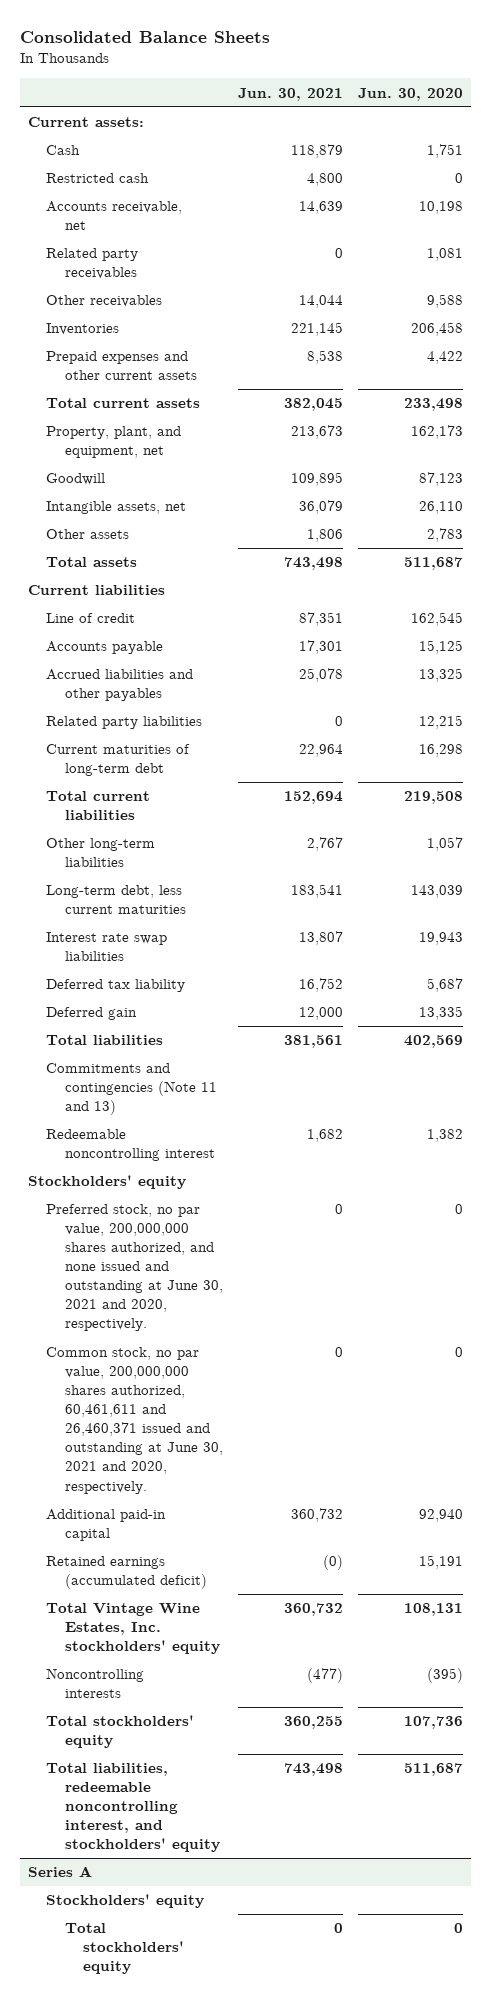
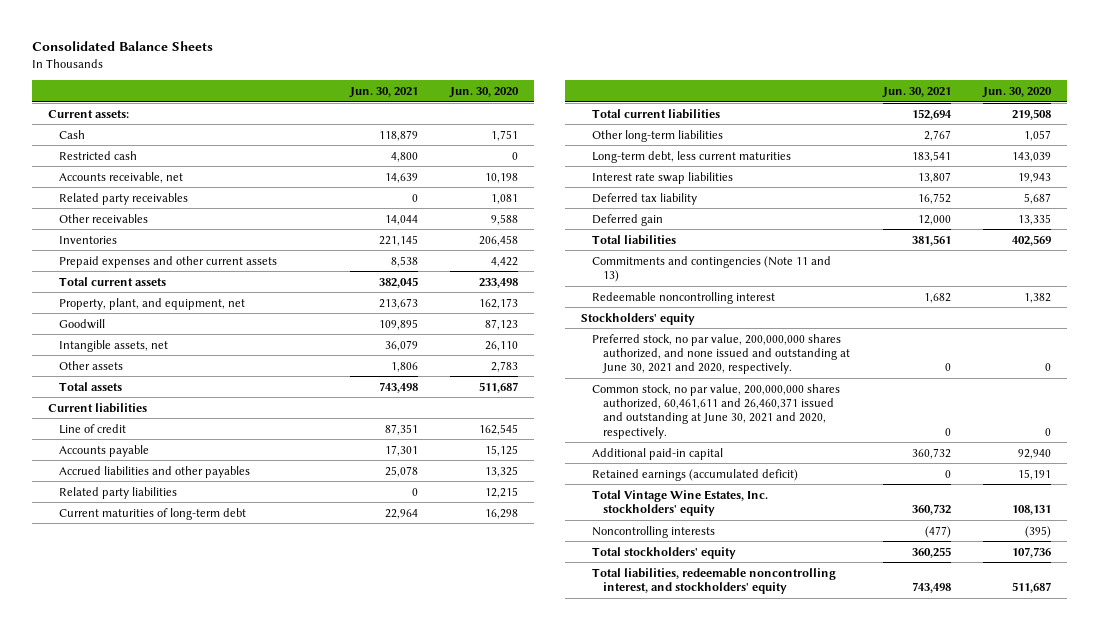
[322,1555,343,1571] (0) -> [944,469,951,478] 0
[27,1866,92,1878] Series A -> none
[46,1894,205,1909] Stockholders' equity -> none
[64,1923,185,1975] Total stockholders' equity -> none

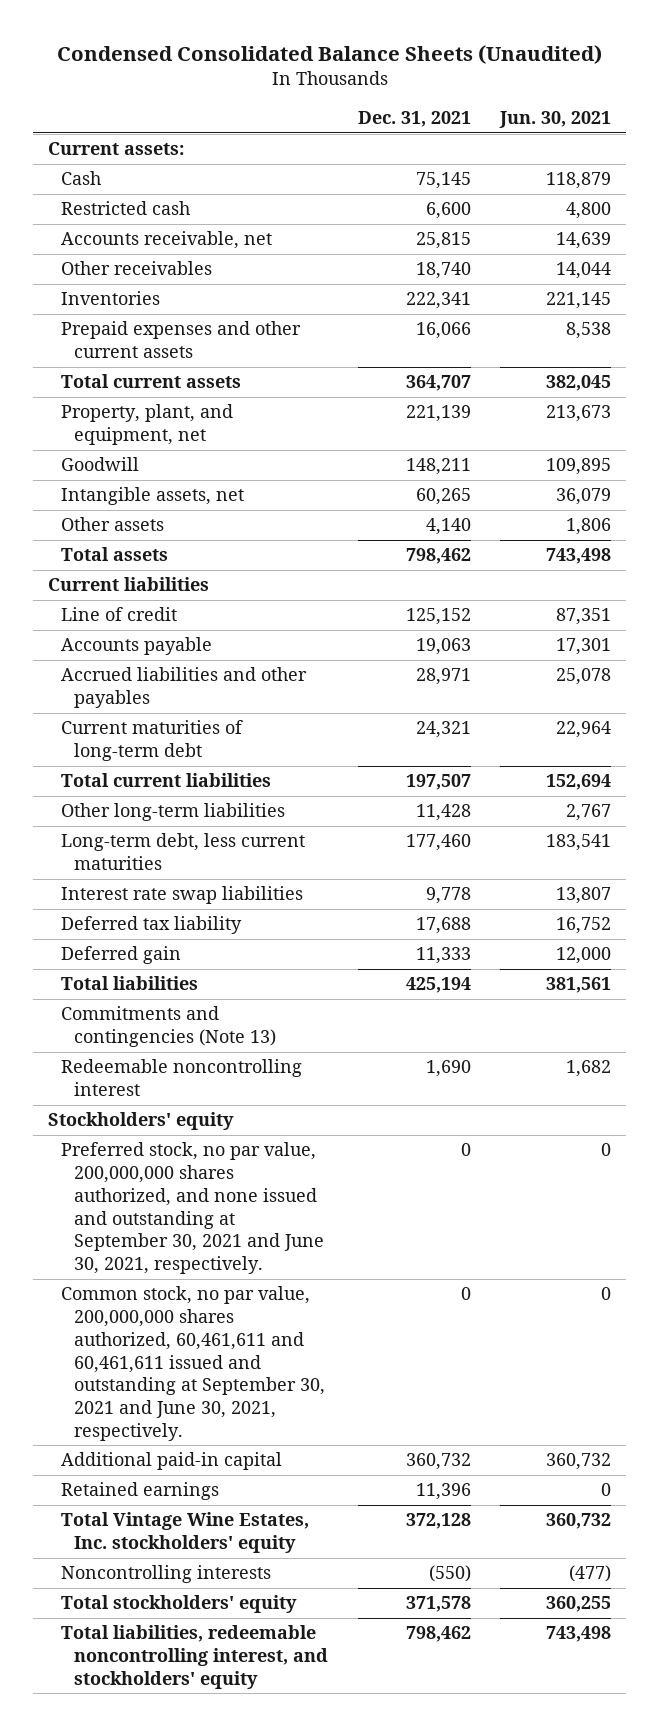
[32,41,214,52] Consolidated Balance Sheets -> [56,44,602,64] Condensed Consolidated Balance Sheets (Unaudited)
[448,86,519,98] Jun. 30, 2020 -> none
none -> [357,111,471,128] Dec. 31, 2021
[59,192,189,205] Related party receivables -> none
[59,486,178,499] Related party liabilities -> none
[592,255,832,283] Commitments and contingencies (Note 11 and 13) -> [61,1006,277,1048] Commitments and contingencies (Note 13)
[592,333,851,375] Preferred stock, no par value, 200,000,000 shares authorized, and none issued and outstanding at June 30, 2021 and 2020, respectively. -> [61,1142,325,1275] Preferred stock, no par value, 200,000,000 shares authorized, and none issued and outstanding at September 30, 2021 and June 30, 2021, respectively.
[592,383,841,439] Common stock, no par value, 200,000,000 shares authorized, 60,461,611 and 26,460,371 issued and outstanding at June 30, 2021 and 2020, respectively. -> [61,1286,326,1441] Common stock, no par value, 200,000,000 shares authorized, 60,461,611 and 60,461,611 issued and outstanding at September 30, 2021 and June 30, 2021, respectively.
[592,468,799,481] Retained earnings (accumulated deficit) -> [61,1482,220,1501] Retained earnings

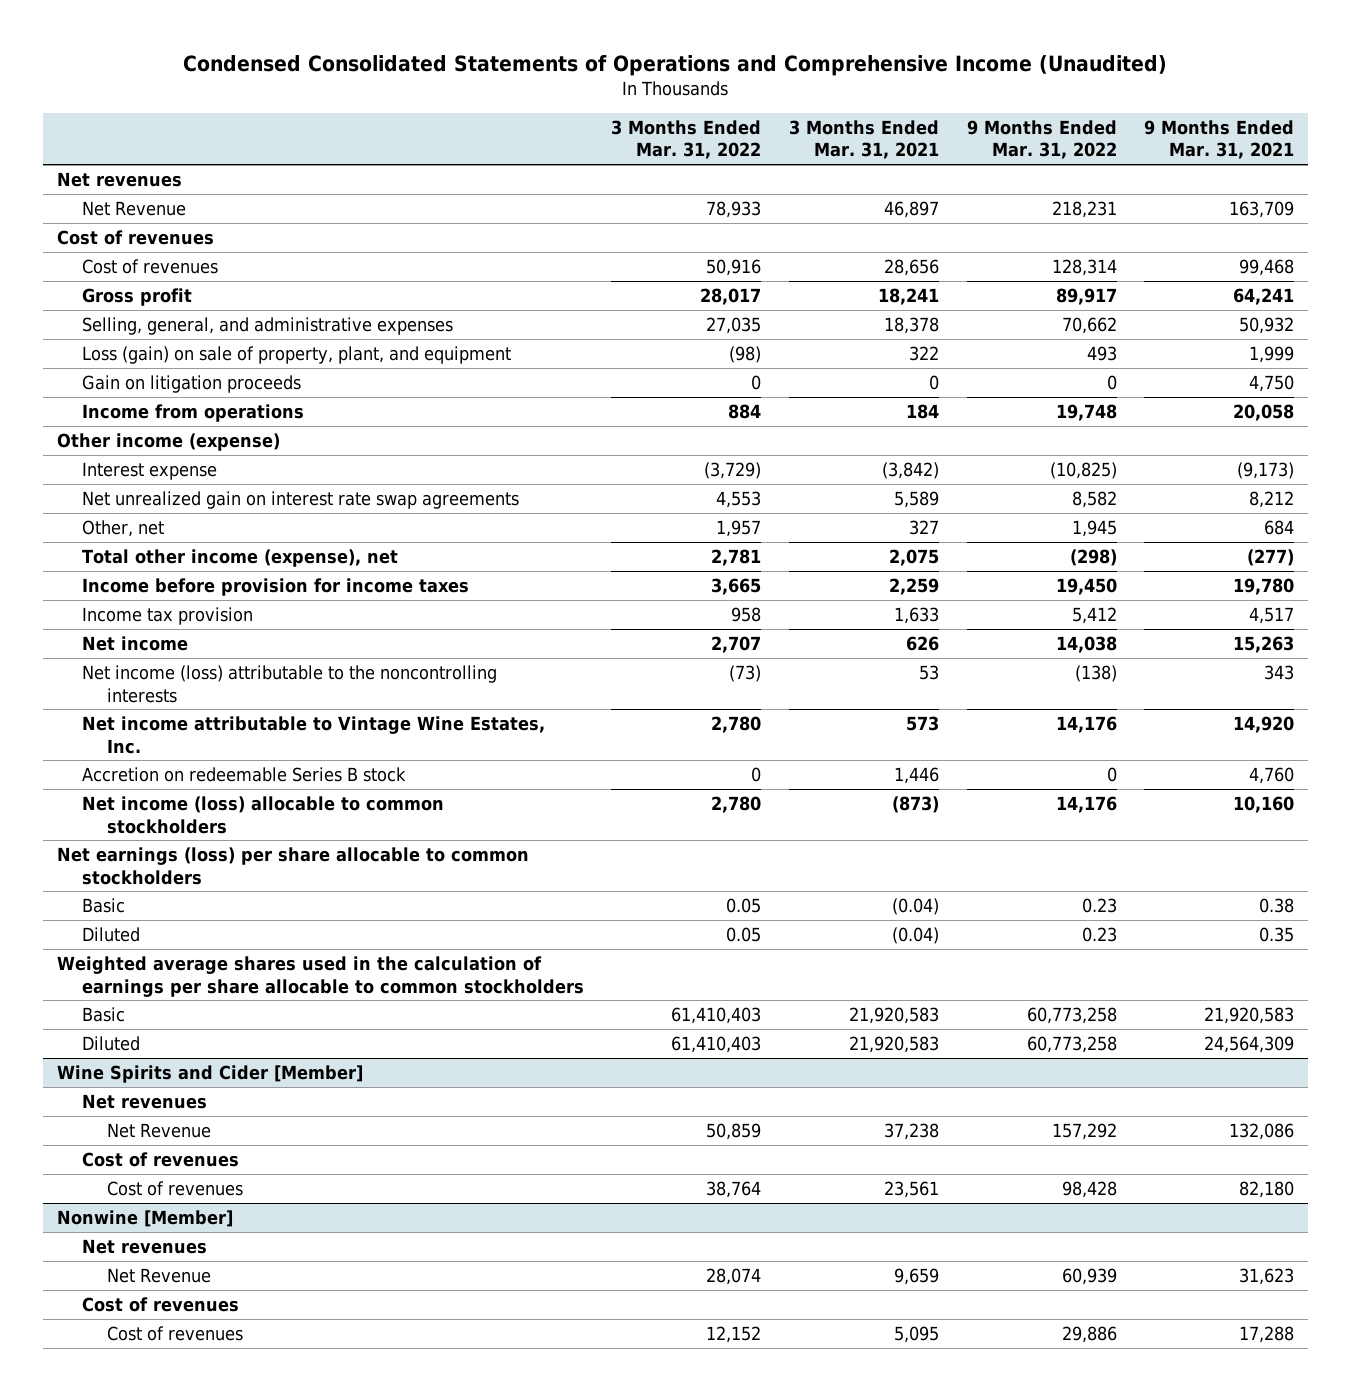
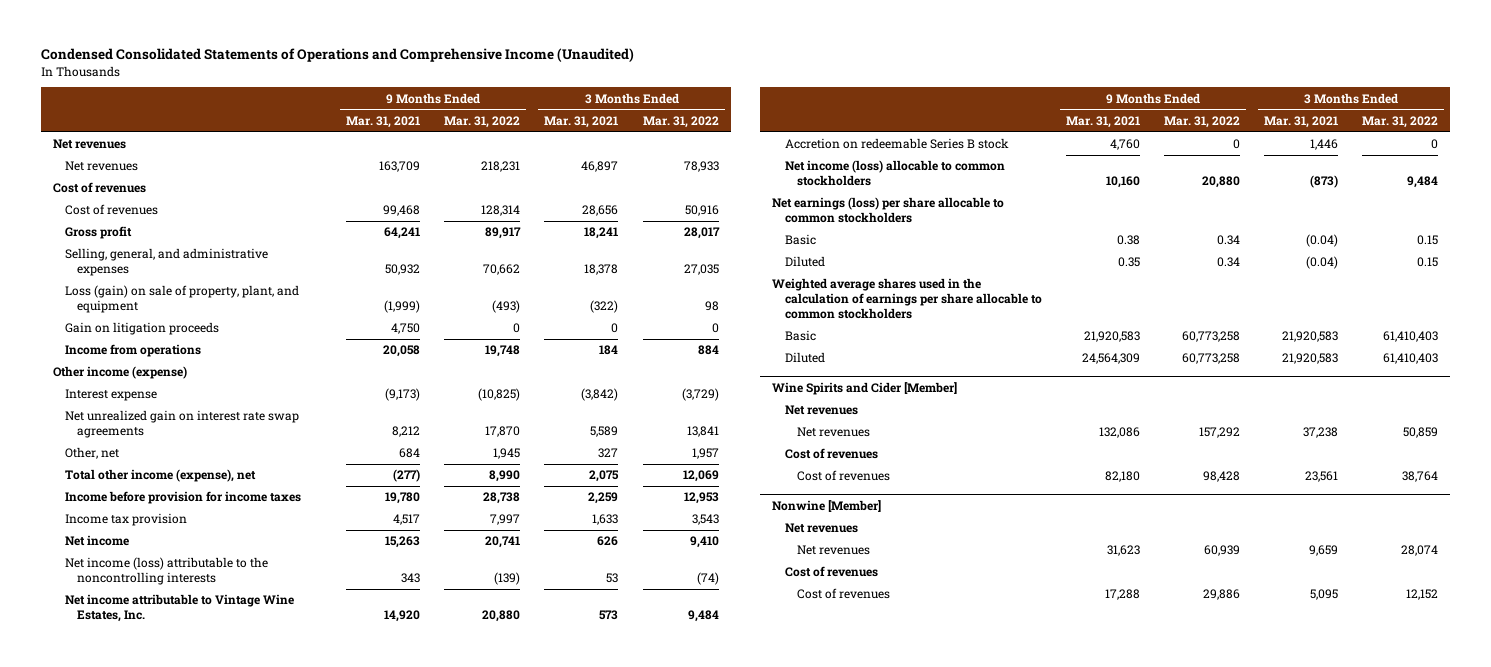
[81,200,186,216] Net Revenue -> [65,161,139,172] Net revenues
[729,345,762,363] (98) -> [704,301,719,312] 98
[908,345,939,361] 322 -> [590,300,619,314] (322)
[1086,345,1117,361] 493 -> [492,300,521,314] (493)
[1249,345,1295,363] 1,999 -> [384,300,421,314] (1,999)
[716,490,762,508] 4,553 -> [686,426,719,438] 13,841
[1071,490,1117,508] 8,582 -> [485,426,521,438] 17,870
[711,548,762,566] 2,781 -> [682,470,719,483] 12,069
[1069,548,1117,566] (298) -> [489,470,521,483] 8,990
[711,577,762,595] 3,665 -> [683,492,719,505] 12,953
[1055,577,1117,595] 19,450 -> [483,492,521,505] 28,738
[731,606,762,622] 958 -> [691,514,719,526] 3,543
[1071,606,1117,624] 5,412 -> [490,514,521,526] 7,997
[711,635,762,653] 2,707 -> [689,536,719,549] 9,410
[1055,635,1117,653] 14,038 -> [485,536,521,549] 20,741
[729,664,762,682] (73) -> [696,572,719,586] (74)
[1074,664,1117,682] (138) -> [494,572,521,586] (139)
[711,715,762,733] 2,780 -> [687,610,719,623] 9,484
[1055,715,1117,733] 14,176 -> [482,610,521,623] 20,880
[711,795,762,813] 2,780 -> [1407,176,1439,189] 9,484
[1055,795,1117,813] 14,176 -> [1201,176,1240,189] 20,880
[726,897,762,913] 0.05 -> [1417,235,1439,246] 0.15
[1081,897,1117,913] 0.23 -> [1216,235,1240,246] 0.34
[726,926,762,942] 0.05 -> [1417,257,1439,268] 0.15
[1081,926,1117,942] 0.23 -> [1216,257,1240,268] 0.34
[106,1122,211,1138] Net Revenue -> [796,427,870,438] Net revenues
[106,1267,211,1283] Net Revenue -> [796,545,870,556] Net revenues

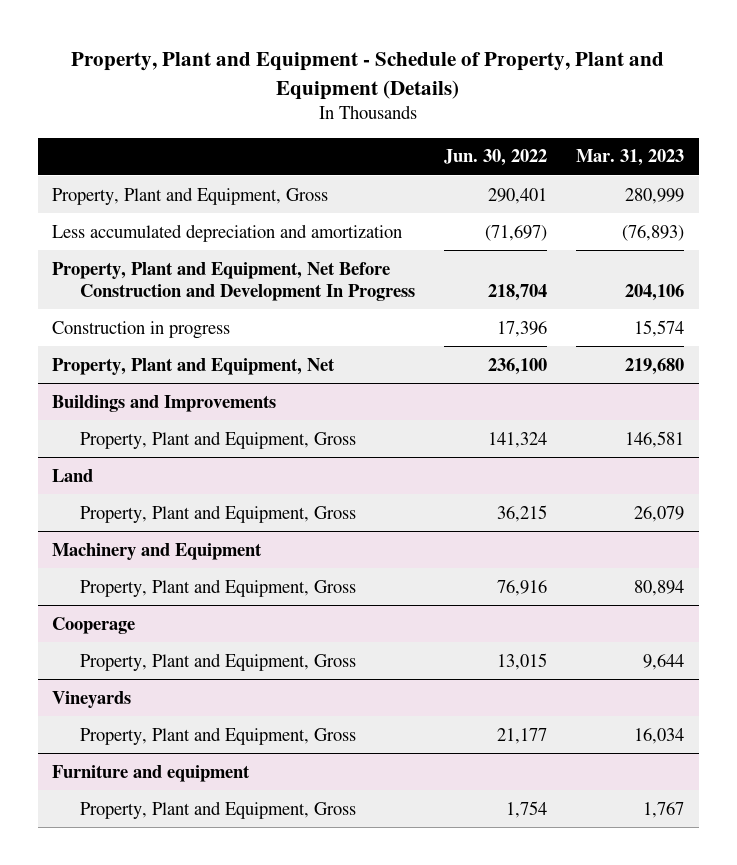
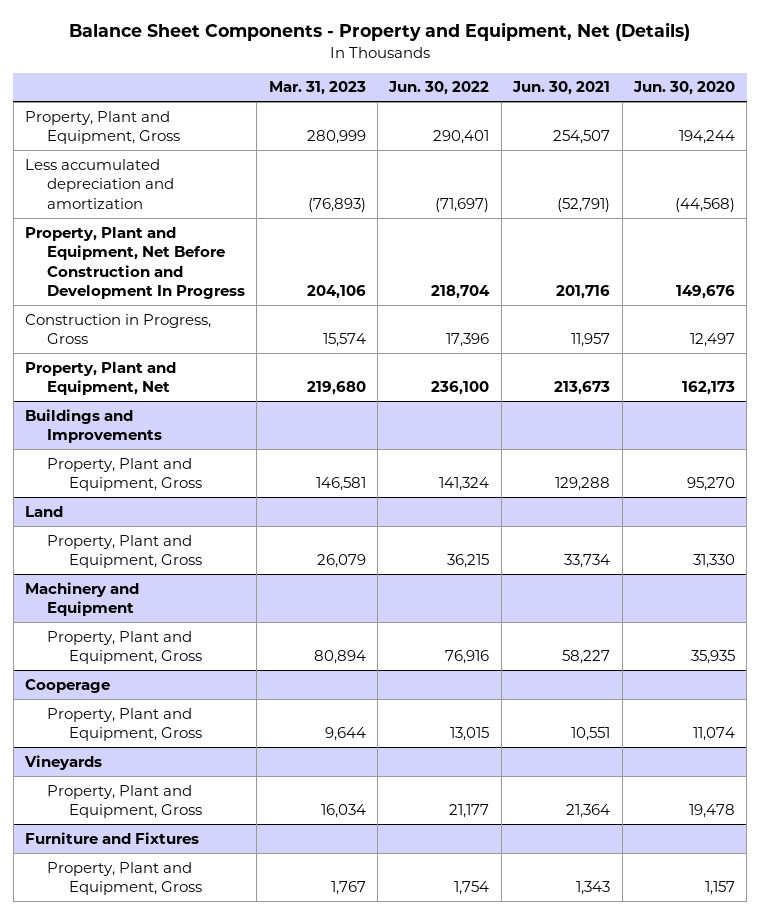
[71,52,665,100] Property, Plant and Equipment - Schedule of Property, Plant and Equipment (Details) -> [69,22,691,42] Balance Sheet Components - Property and Equipment, Net (Details)
none -> [512,81,611,96] Jun. 30, 2021
none -> [632,81,735,96] Jun. 30, 2020
[52,320,231,339] Construction in progress -> [25,313,212,345] Construction in Progress, Gross
[52,764,251,782] Furniture and equipment -> [25,831,200,844] Furniture and Fixtures

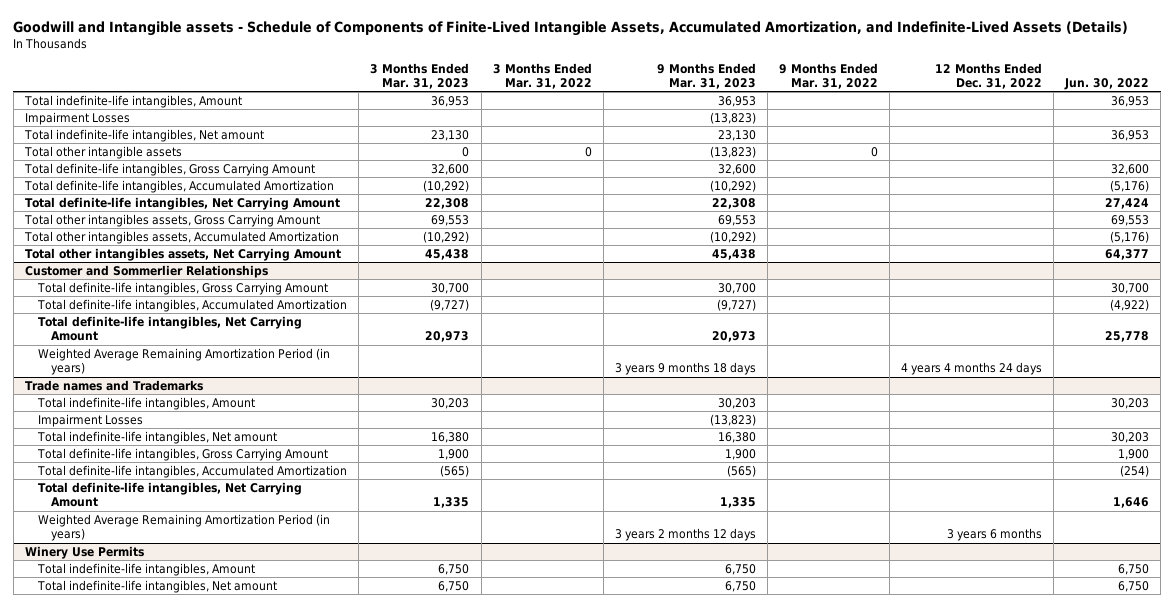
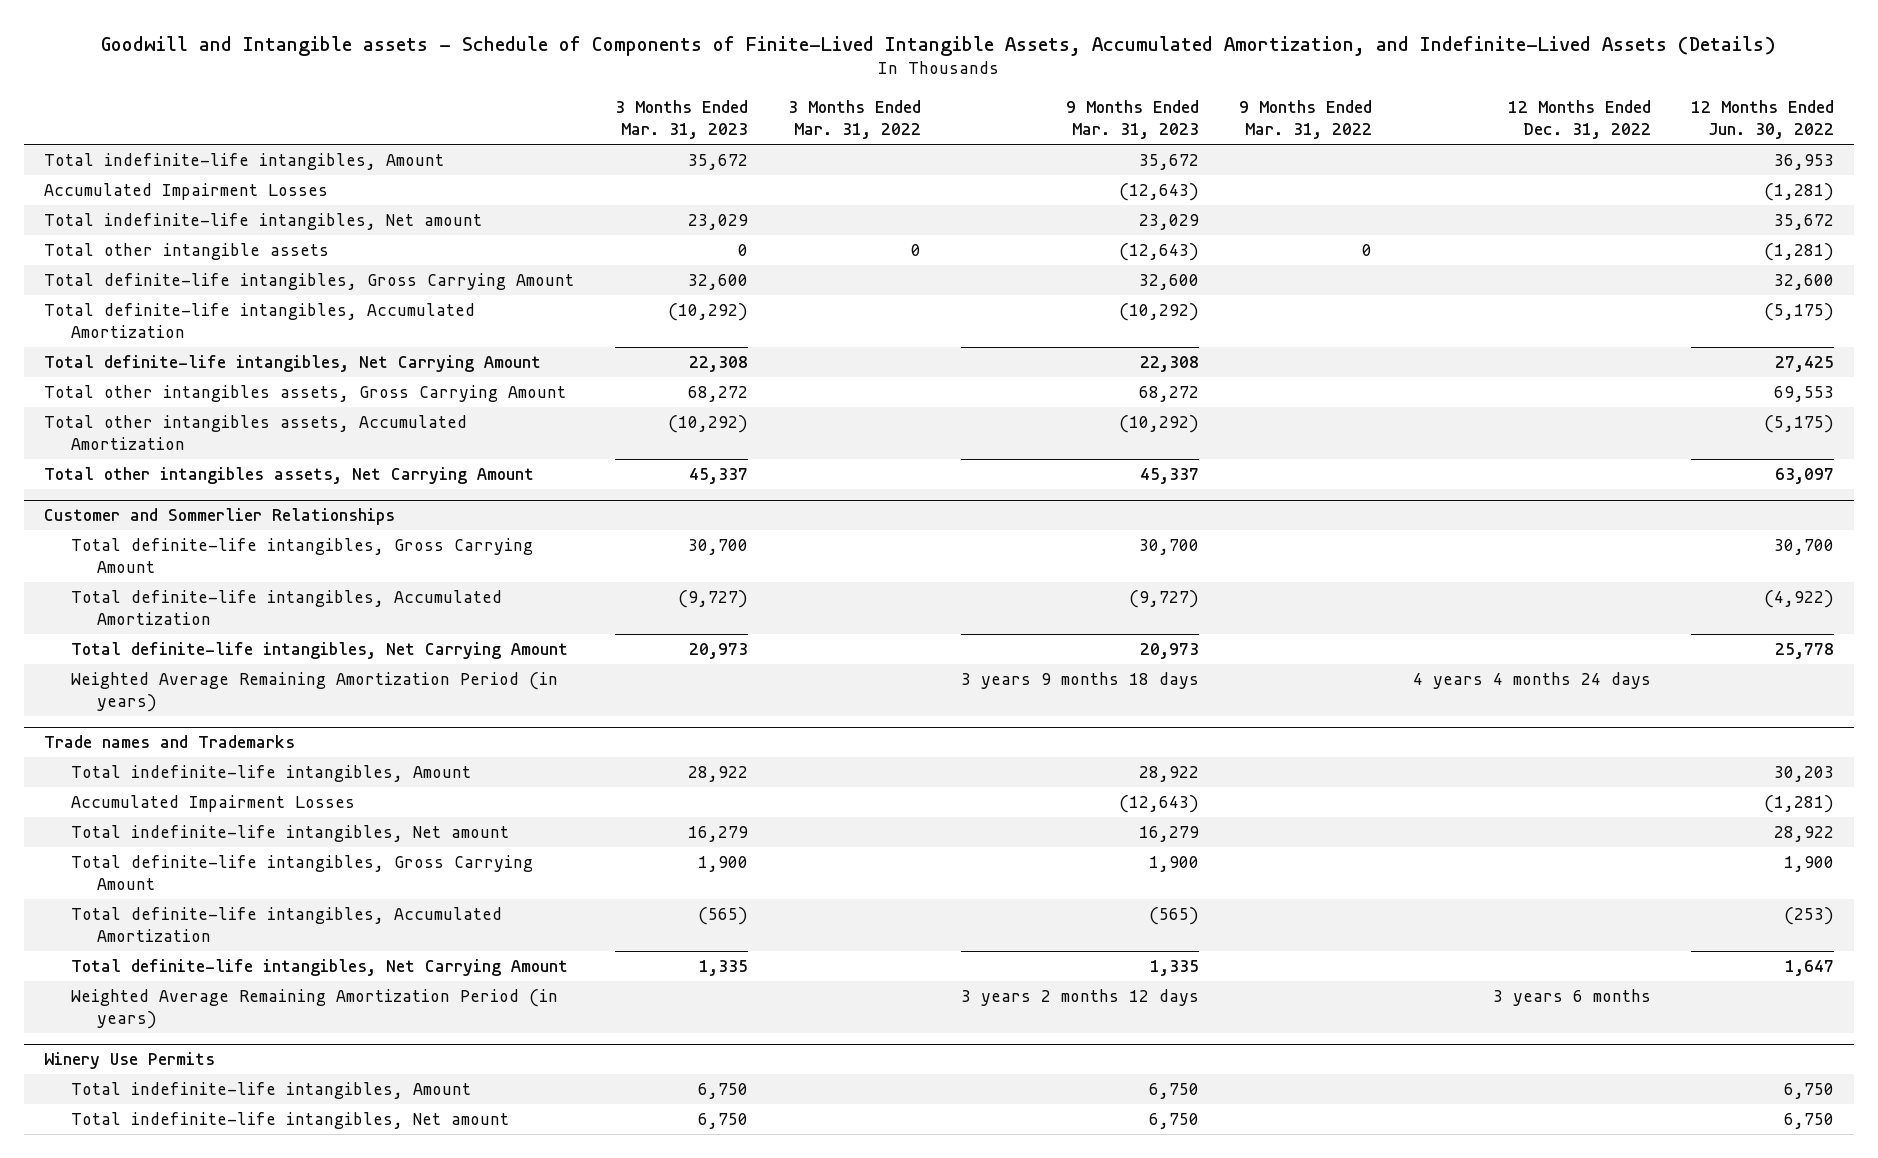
[1064,78,1150,91] Jun. 30, 2022 -> none
none -> [1690,99,1834,140] 12 Months Ended Jun. 30, 2022
[431,96,470,108] 36,953 -> [687,153,748,170] 35,672
[717,96,756,108] 36,953 -> [1139,153,1200,170] 35,672
[25,112,131,126] Impairment Losses -> [44,182,329,200] Accumulated Impairment Losses
[709,112,756,125] (13,823) -> [1119,182,1200,201] (12,643)
[431,130,470,142] 23,130 -> [687,213,748,230] 23,029
[717,130,756,142] 23,130 -> [1139,213,1200,230] 23,029
[709,146,756,159] (13,823) -> [1119,242,1200,261] (12,643)
[431,215,470,227] 69,553 -> [687,385,748,402] 68,272
[717,215,756,227] 69,553 -> [1139,385,1200,402] 68,272
[425,249,470,261] 45,438 -> [688,467,748,484] 45,337
[711,249,756,261] 45,438 -> [1140,467,1200,484] 45,337
[431,398,470,410] 30,203 -> [687,765,748,782] 28,922
[717,398,756,410] 30,203 -> [1139,765,1200,782] 28,922
[38,414,144,428] Impairment Losses -> [70,794,355,812] Accumulated Impairment Losses
[709,414,756,427] (13,823) -> [1119,794,1200,813] (12,643)
[431,432,470,444] 16,380 -> [687,825,748,842] 16,279
[717,432,756,444] 16,380 -> [1139,825,1200,842] 16,279

